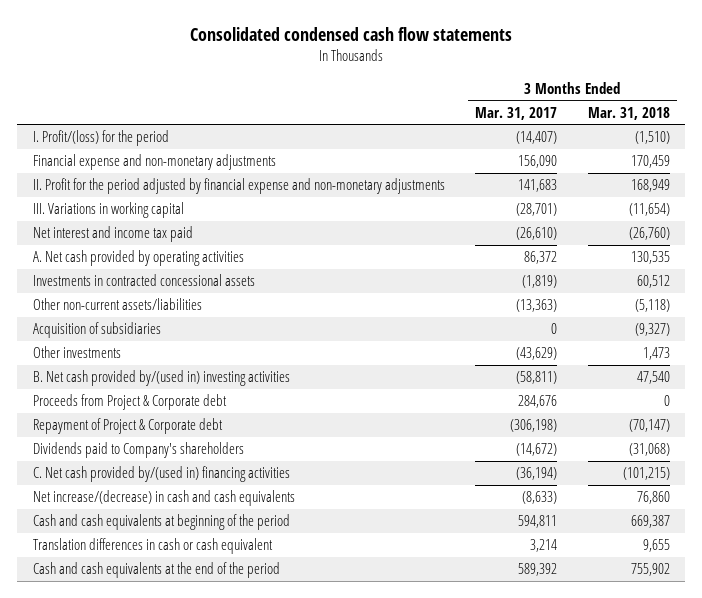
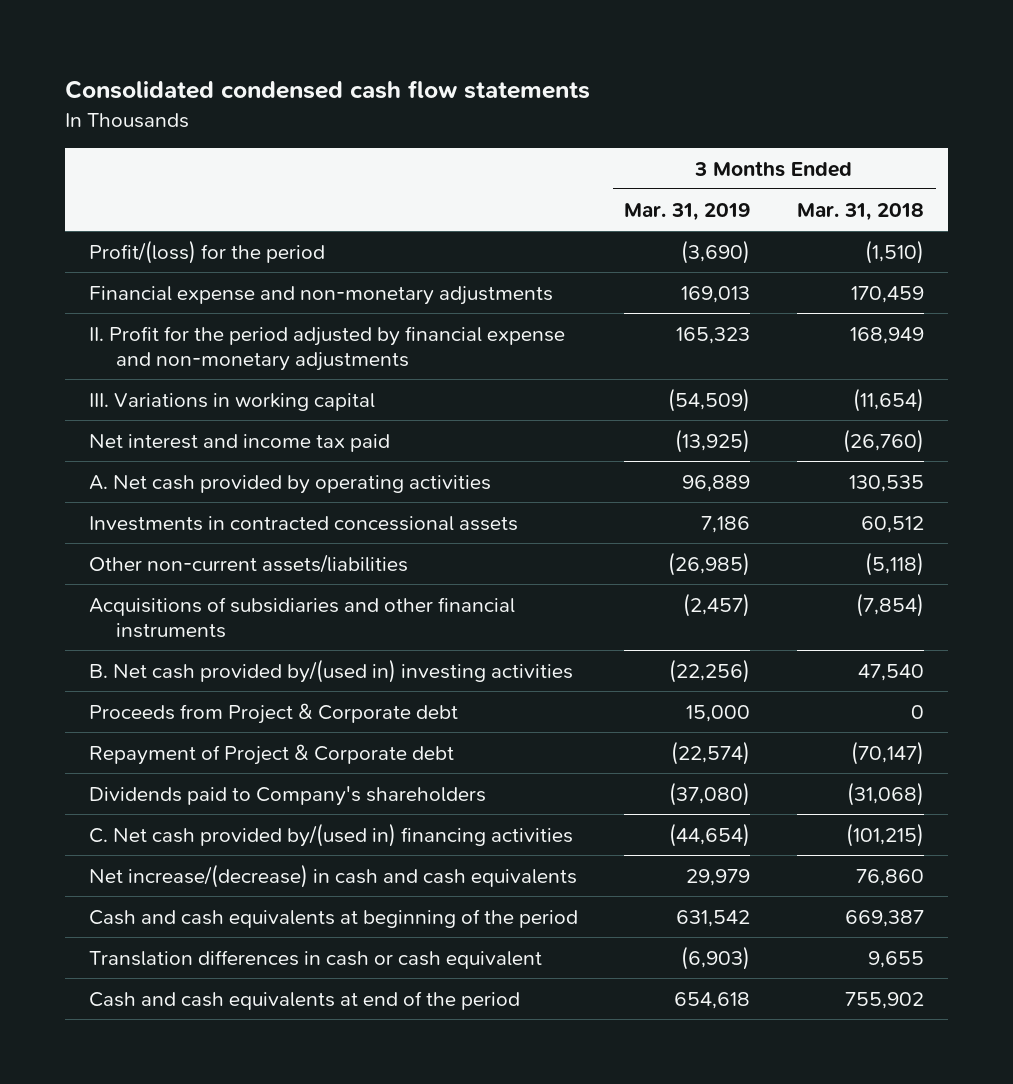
[475,106,558,120] Mar. 31, 2017 -> none
none -> [624,202,751,221] Mar. 31, 2019
[32,130,169,147] I. Profit/(loss) for the period -> [88,239,325,264] Profit/(loss) for the period
[32,322,161,339] Acquisition of subsidiaries -> none
[32,346,121,359] Other investments -> none
none -> [88,596,515,638] Acquisitions of subsidiaries and other financial instruments
[32,562,280,579] Cash and cash equivalents at the end of the period -> [88,990,520,1010] Cash and cash equivalents at end of the period

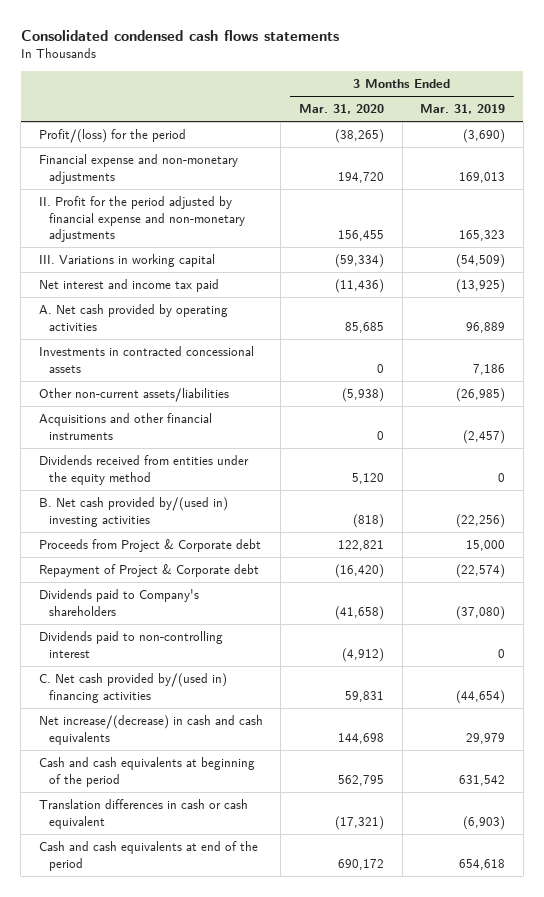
[65,80,591,100] Consolidated condensed cash flow statements -> [20,29,339,41] Consolidated condensed cash flows statements
[797,202,925,221] Mar. 31, 2018 -> none
none -> [299,104,385,115] Mar. 31, 2020
[88,596,515,638] Acquisitions of subsidiaries and other financial instruments -> [38,413,212,440] Acquisitions and other financial instruments
none -> [38,455,249,485] Dividends received from entities under the equity method
none -> [38,631,223,658] Dividends paid to non-controlling interest

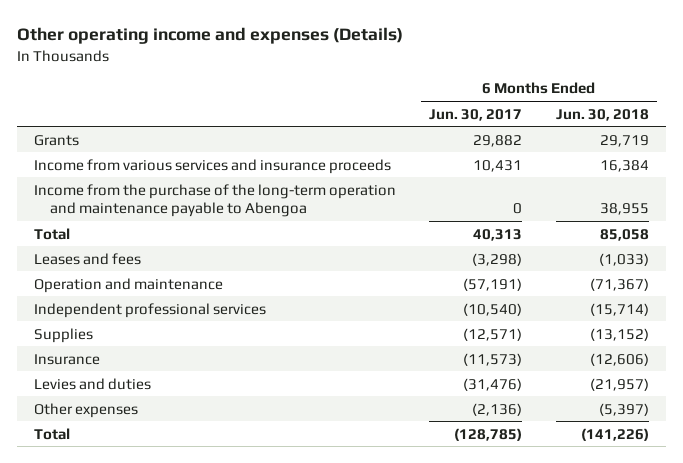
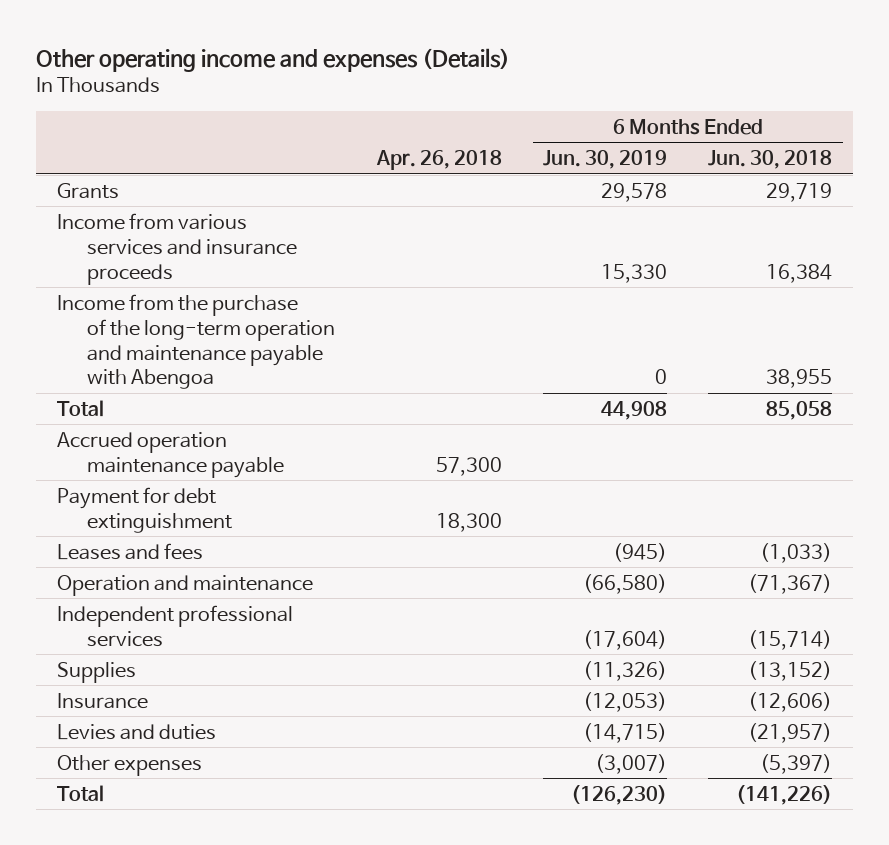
[429,108,523,121] Jun. 30, 2017 -> none
none -> [375,150,502,171] Apr. 26, 2018
none -> [543,150,668,170] Jun. 30, 2019
[33,183,396,217] Income from the purchase of the long-term operation and maintenance payable to Abengoa -> [56,293,336,390] Income from the purchase of the long-term operation and maintenance payable with Abengoa
none -> [56,431,285,478] Accrued operation maintenance payable
none -> [56,486,233,533] Payment for debt extinguishment

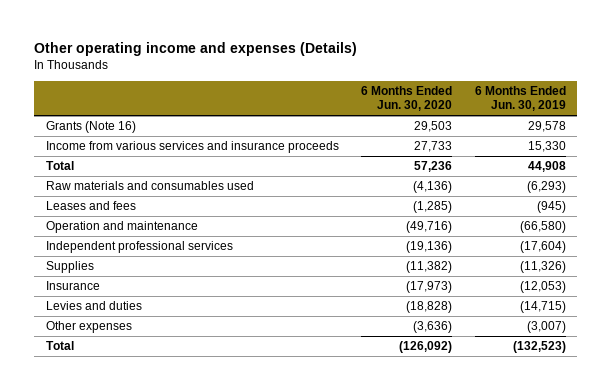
[375,150,502,171] Apr. 26, 2018 -> none
[708,150,833,170] Jun. 30, 2018 -> none
none -> [361,86,453,112] 6 Months Ended Jun. 30, 2020
[56,182,119,199] Grants -> [45,121,136,134] Grants (Note 16)
[56,293,336,390] Income from the purchase of the long-term operation and maintenance payable with Abengoa -> none
[56,431,285,478] Accrued operation maintenance payable -> none
[56,486,233,533] Payment for debt extinguishment -> none
none -> [45,181,254,191] Raw materials and consumables used
[571,784,668,805] (126,230) -> [512,341,566,354] (132,523)

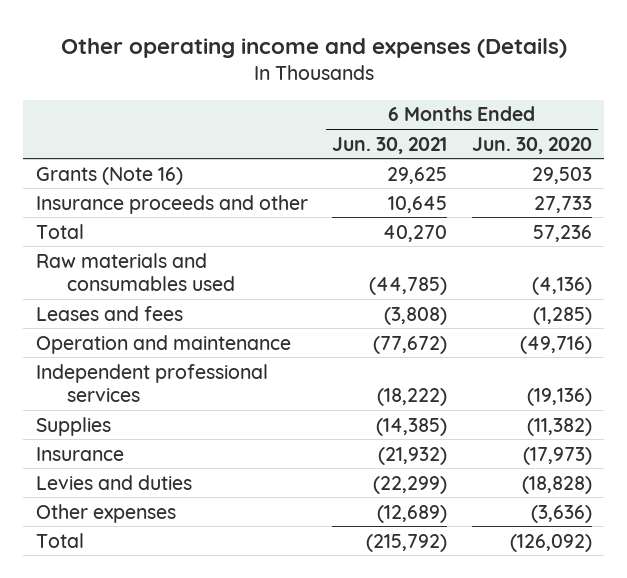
[474,86,566,112] 6 Months Ended Jun. 30, 2019 -> none
none -> [332,136,448,154] Jun. 30, 2021
[45,141,339,154] Income from various services and insurance proceeds -> [35,194,308,214] Insurance proceeds and other

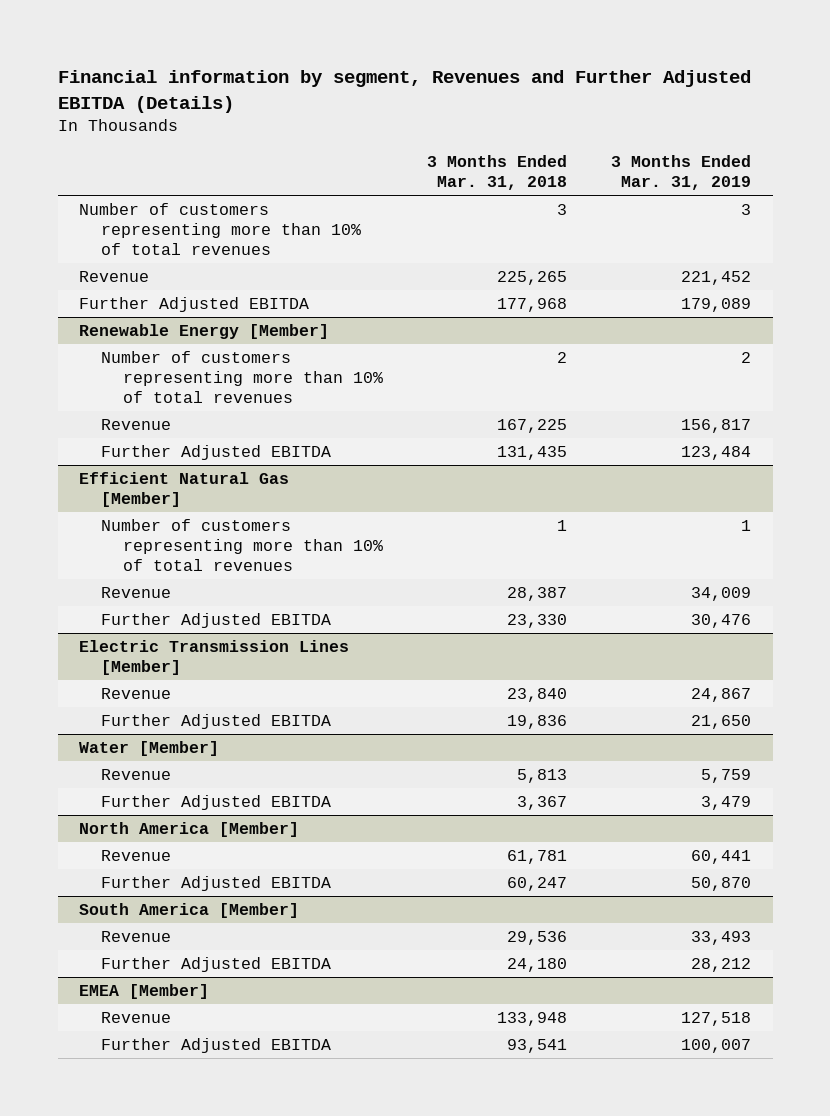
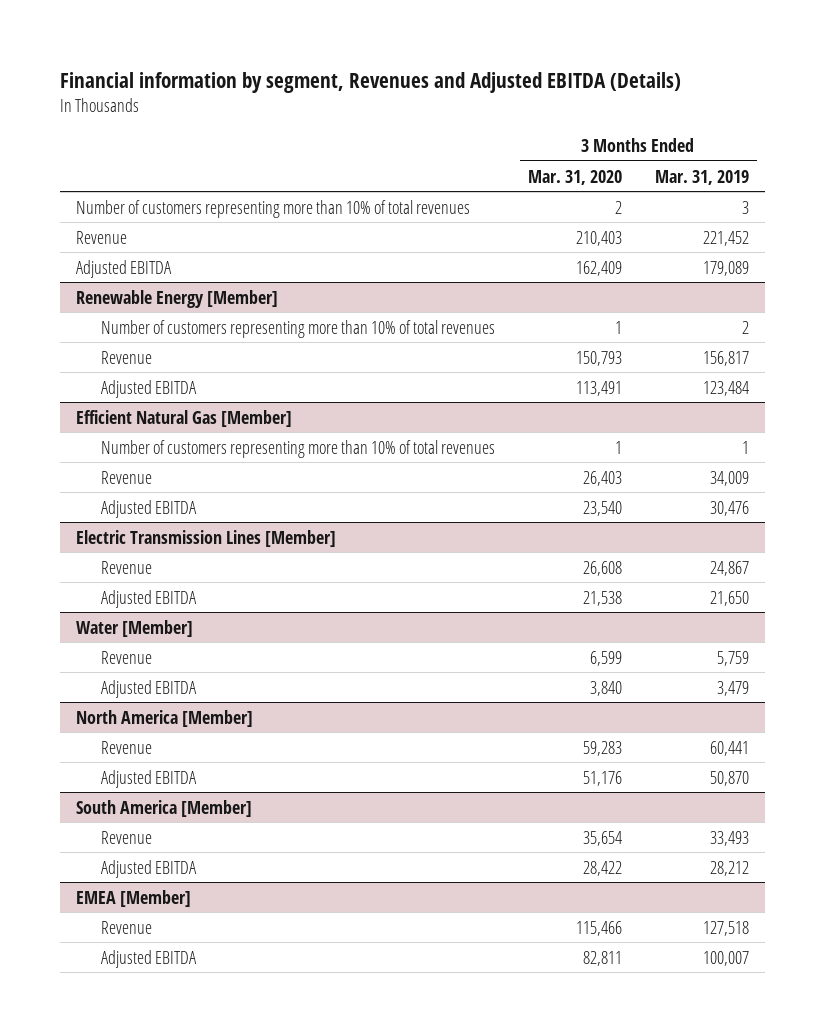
[57,70,751,114] Financial information by segment, Revenues and Further Adjusted EBITDA (Details) -> [59,71,681,93] Financial information by segment, Revenues and Adjusted EBITDA (Details)
[427,155,568,191] 3 Months Ended Mar. 31, 2018 -> none
none -> [527,169,622,185] Mar. 31, 2020
[79,297,310,313] Further Adjusted EBITDA -> [76,259,173,278] Adjusted EBITDA
[101,445,332,461] Further Adjusted EBITDA -> [100,379,197,398] Adjusted EBITDA
[101,613,332,629] Further Adjusted EBITDA -> [100,499,197,518] Adjusted EBITDA
[101,714,332,730] Further Adjusted EBITDA -> [100,589,197,608] Adjusted EBITDA
[101,795,332,811] Further Adjusted EBITDA -> [100,679,197,698] Adjusted EBITDA
[101,876,332,892] Further Adjusted EBITDA -> [100,769,197,788] Adjusted EBITDA
[101,957,332,973] Further Adjusted EBITDA -> [100,859,197,878] Adjusted EBITDA
[101,1038,332,1054] Further Adjusted EBITDA -> [100,949,197,968] Adjusted EBITDA

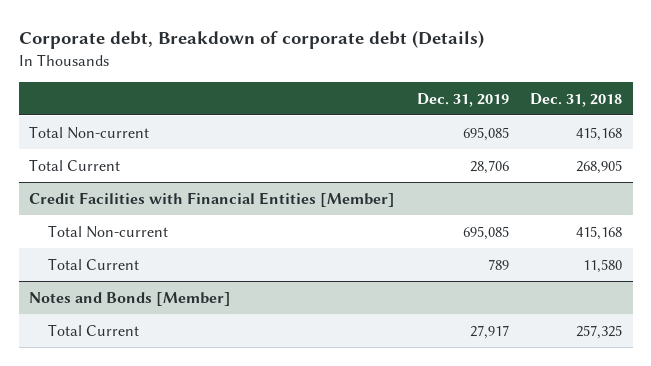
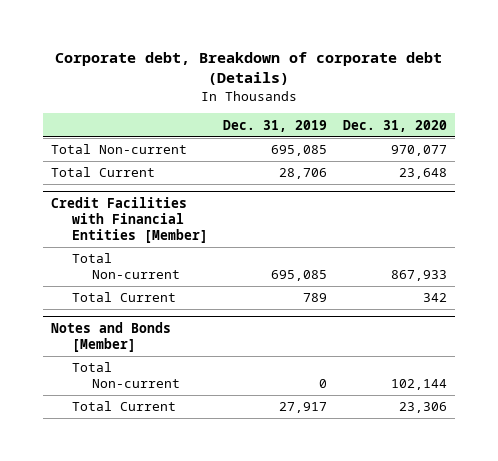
[530,92,623,107] Dec. 31, 2018 -> none
none -> [343,119,448,132] Dec. 31, 2020
none -> [71,362,181,389] Total Non-current

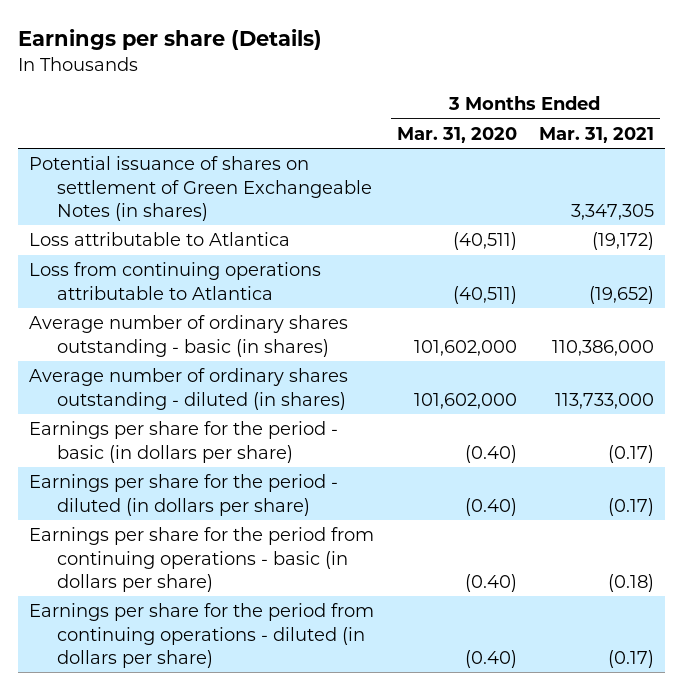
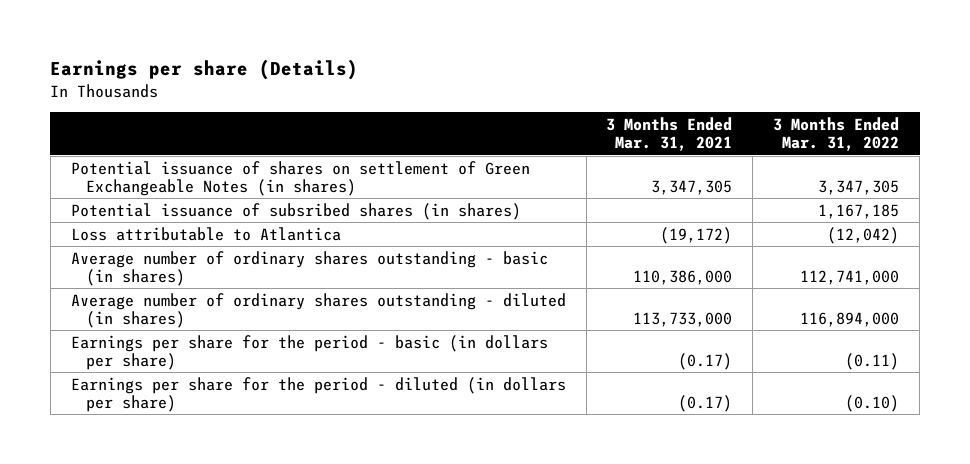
[396,127,517,144] Mar. 31, 2020 -> none
none -> [773,117,900,152] 3 Months Ended Mar. 31, 2022
none -> [70,202,521,220] Potential issuance of subsribed shares (in shares)
[29,262,322,300] Loss from continuing operations attributable to Atlantica -> none
[29,527,375,592] Earnings per share for the period from continuing operations - basic (in dollars per share) -> none
[29,603,375,668] Earnings per share for the period from continuing operations - diluted (in dollars per share) -> none

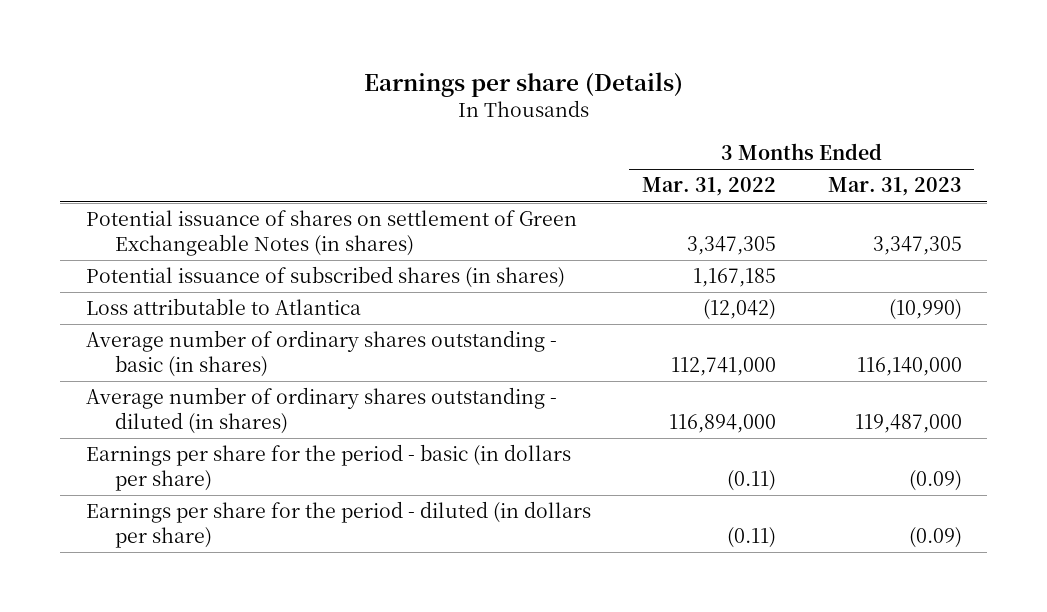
[606,117,733,152] 3 Months Ended Mar. 31, 2021 -> none
none -> [827,177,962,197] Mar. 31, 2023
[70,202,521,220] Potential issuance of subsribed shares (in shares) -> [85,266,565,289] Potential issuance of subscribed shares (in shares)
[845,394,900,412] (0.10) -> [727,527,777,549] (0.11)

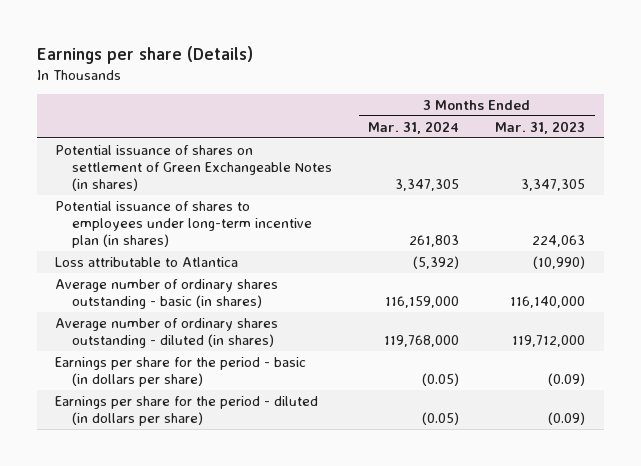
[642,177,777,197] Mar. 31, 2022 -> none
none -> [368,120,460,134] Mar. 31, 2024
[85,266,565,289] Potential issuance of subscribed shares (in shares) -> none
none -> [55,200,312,249] Potential issuance of shares to employees under long-term incentive plan (in shares)
[854,414,962,434] 119,487,000 -> [512,335,586,348] 119,712,000

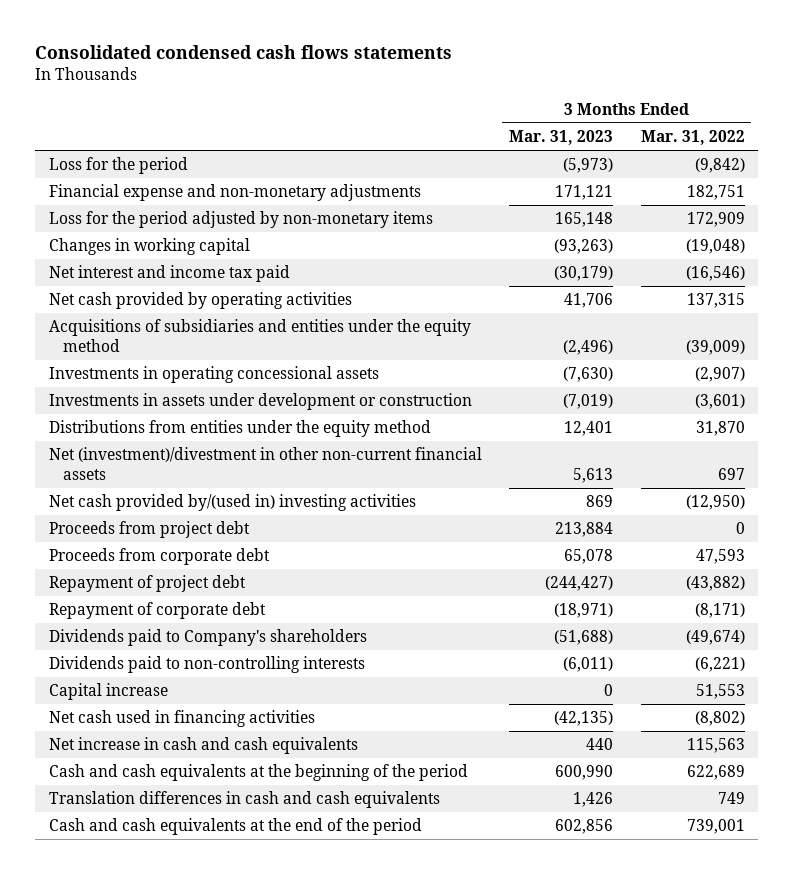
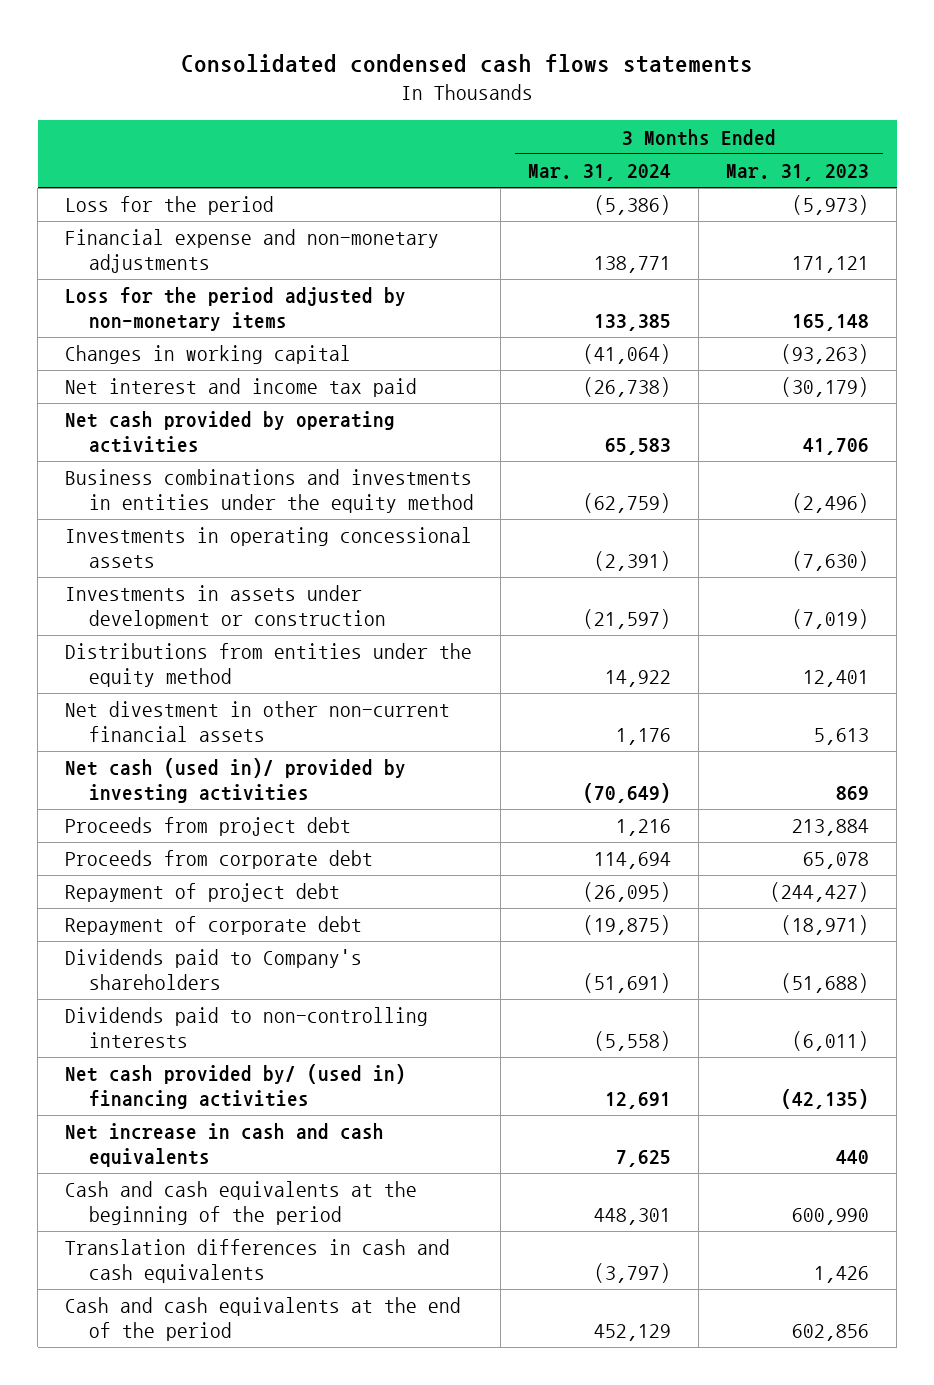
[640,130,745,146] Mar. 31, 2022 -> none
none -> [528,164,672,182] Mar. 31, 2024
[48,319,471,353] Acquisitions of subsidiaries and entities under the equity method -> [65,469,474,514] Business combinations and investments in entities under the equity method
[48,447,482,481] Net (investment)/divestment in other non-current financial assets -> [65,701,451,743] Net divestment in other non-current financial assets
[48,494,416,512] Net cash provided by/(used in) investing activities -> [65,758,407,804] Net cash (used in)/ provided by investing activities
[48,683,168,701] Capital increase -> none
[48,710,315,728] Net cash used in financing activities -> [65,1064,407,1110] Net cash provided by/ (used in) financing activities

